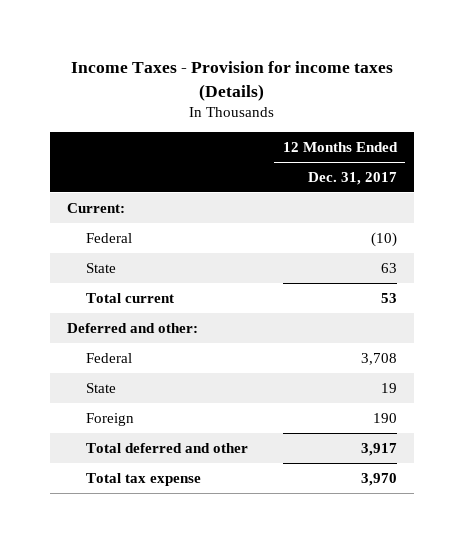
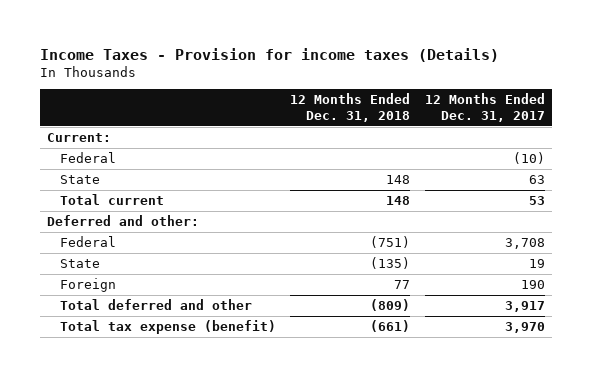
none -> [290,93,411,122] 12 Months Ended Dec. 31, 2018
[86,472,202,486] Total tax expense -> [59,320,276,335] Total tax expense (benefit)

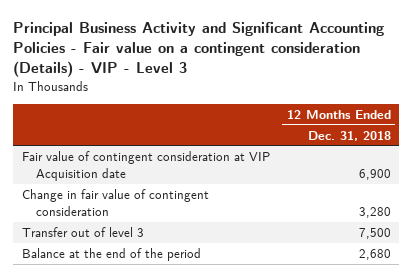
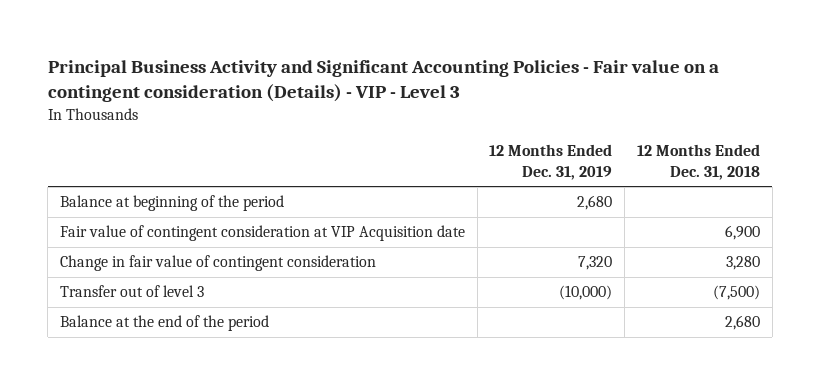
none -> [489,144,613,181] 12 Months Ended Dec. 31, 2019
none -> [59,195,284,212] Balance at beginning of the period
[358,227,391,239] 7,500 -> [712,285,760,301] (7,500)

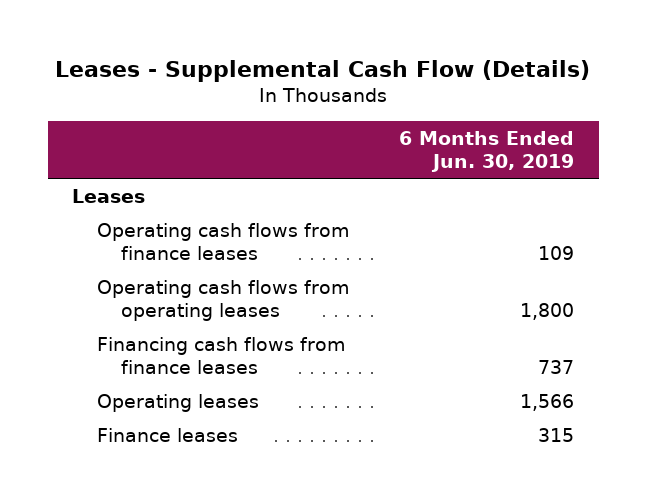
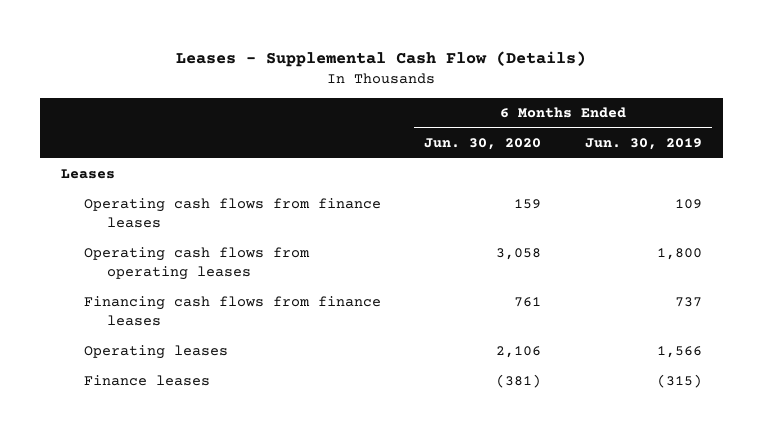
none -> [424,138,542,151] Jun. 30, 2020
[538,427,575,442] 315 -> [656,374,702,389] (315)

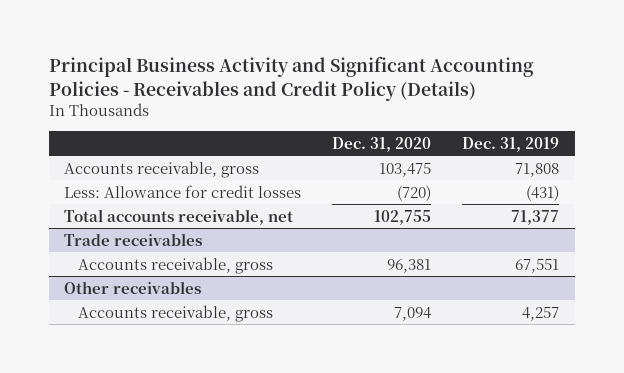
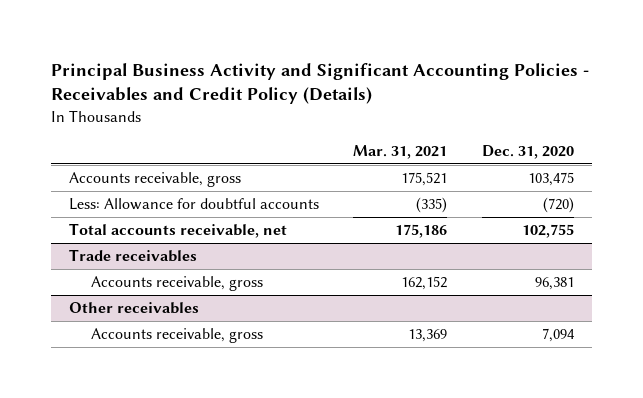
[462,136,560,152] Dec. 31, 2019 -> none
none -> [353,144,448,159] Mar. 31, 2021
[64,184,302,198] Less: Allowance for credit losses -> [68,198,319,211] Less: Allowance for doubtful accounts

